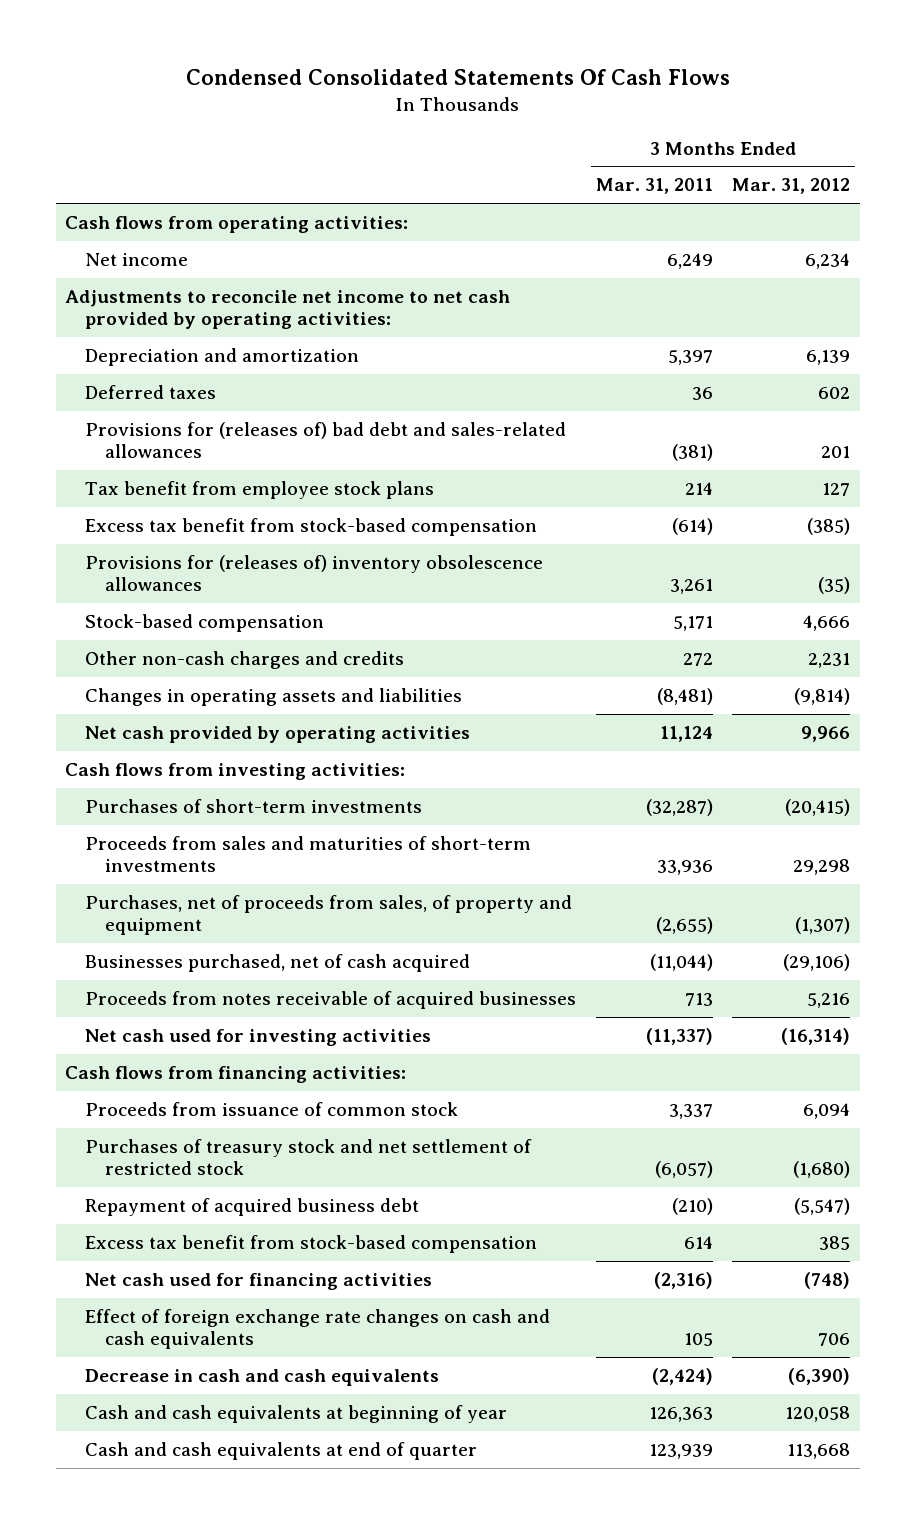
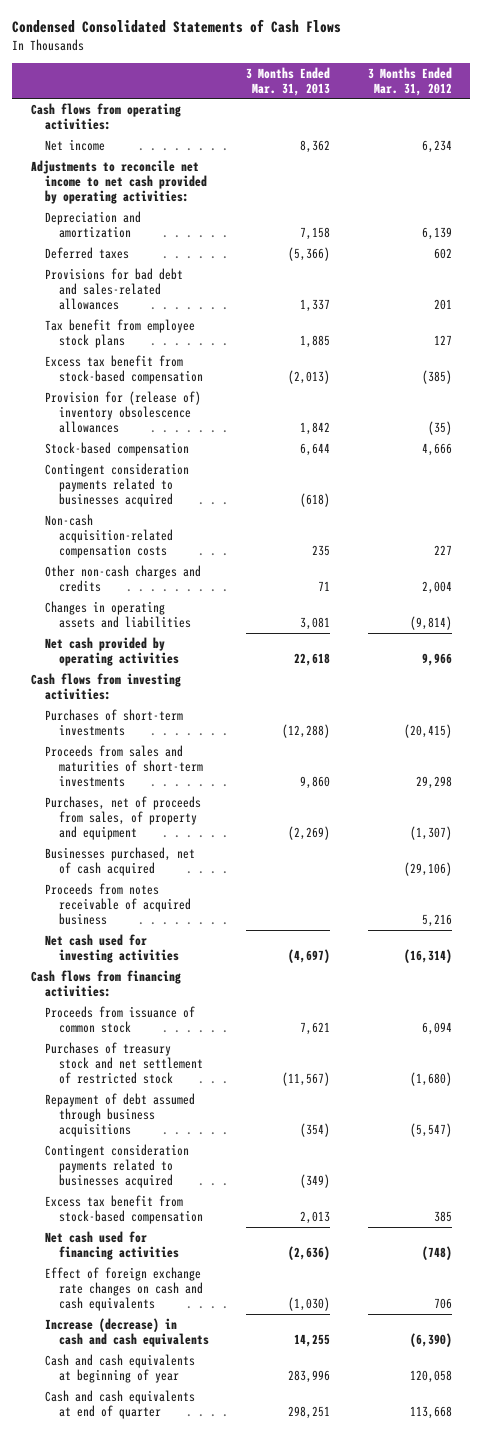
[185,69,730,86] Condensed Consolidated Statements Of Cash Flows -> [12,19,342,34] Condensed Consolidated Statements of Cash Flows
[595,178,713,195] Mar. 31, 2011 -> none
none -> [246,66,331,96] 3 Months Ended Mar. 31, 2013
[85,421,567,459] Provisions for (releases of) bad debt and sales-related allowances -> [44,267,183,310] Provisions for bad debt and sales-related allowances
[85,554,544,592] Provisions for (releases of) inventory obsolescence allowances -> [44,390,201,433] Provision for (release of) inventory obsolescence allowances
none -> [44,462,189,507] Contingent consideration payments related to businesses acquired
none -> [44,513,173,558] Non-cash acquisition-related compensation costs
[807,652,850,668] 2,231 -> [421,580,452,594] 2,004
[85,990,577,1009] Proceeds from notes receivable of acquired businesses -> [44,882,191,925] Proceeds from notes receivable of acquired business
[85,1197,420,1216] Repayment of acquired business debt -> [44,1092,195,1137] Repayment of debt assumed through business acquisitions
none -> [44,1143,189,1188] Contingent consideration payments related to businesses acquired
[85,1368,440,1386] Decrease in cash and cash equivalents -> [44,1317,209,1347] Increase (decrease) in cash and cash equivalents

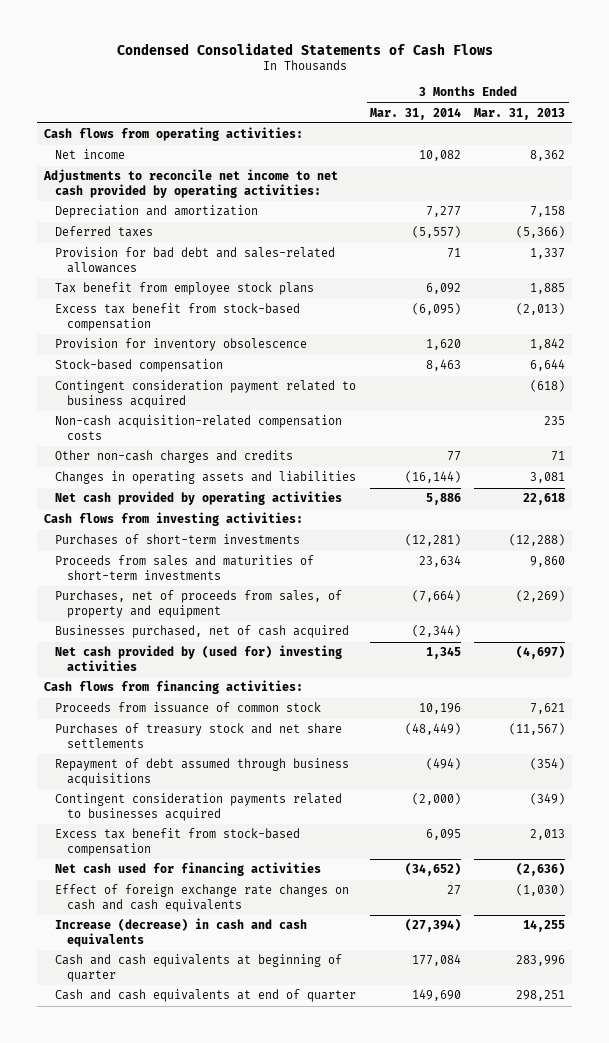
[367,66,452,96] 3 Months Ended Mar. 31, 2012 -> none
none -> [369,107,461,120] Mar. 31, 2014
[44,267,183,310] Provisions for bad debt and sales-related allowances -> [55,247,336,273] Provision for bad debt and sales-related allowances
[44,390,201,433] Provision for (release of) inventory obsolescence allowances -> [55,338,308,352] Provision for inventory obsolescence
[44,462,189,507] Contingent consideration payments related to businesses acquired -> [55,380,357,408] Contingent consideration payment related to business acquired
[44,882,191,925] Proceeds from notes receivable of acquired business -> none
[44,933,179,963] Net cash used for investing activities -> [55,645,343,671] Net cash provided by (used for) investing activities
[44,1041,203,1084] Purchases of treasury stock and net settlement of restricted stock -> [55,723,343,748] Purchases of treasury stock and net share settlements
[44,1353,195,1383] Cash and cash equivalents at beginning of year -> [55,954,343,982] Cash and cash equivalents at beginning of quarter

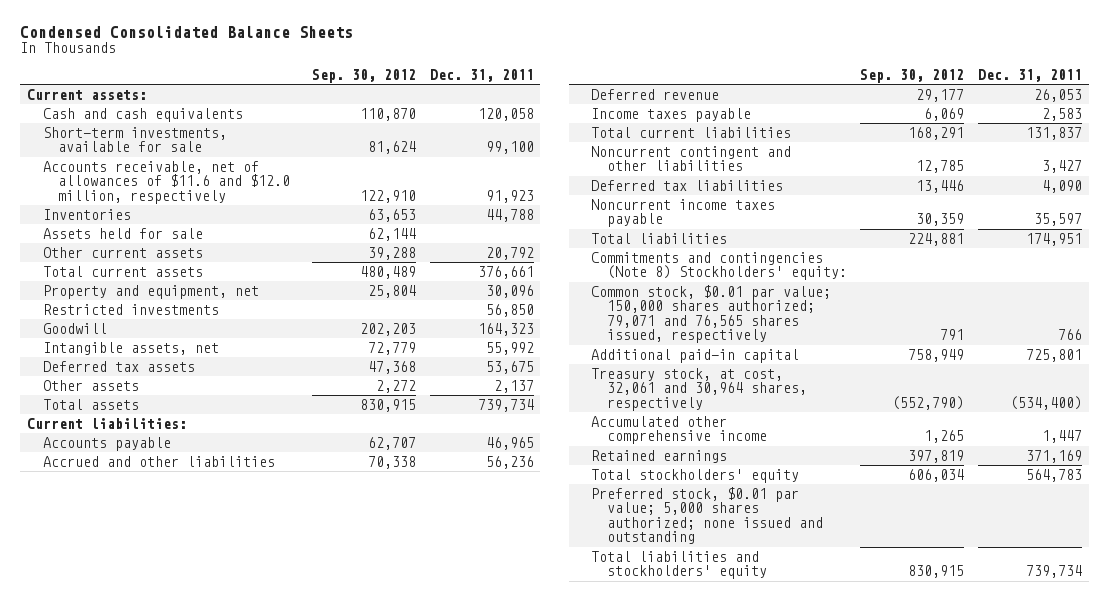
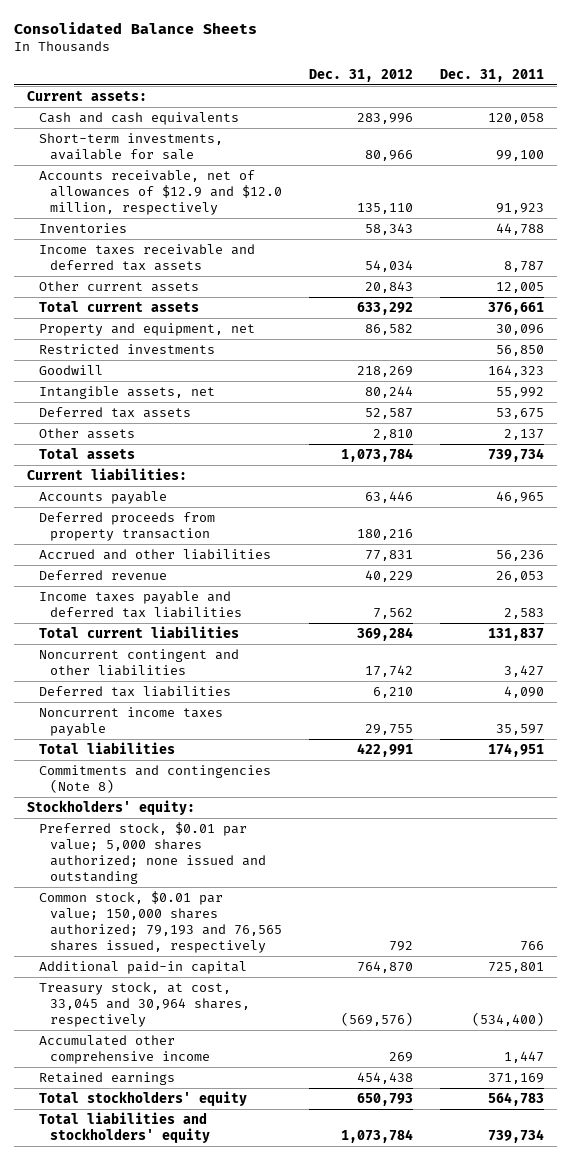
[20,26,354,39] Condensed Consolidated Balance Sheets -> [13,21,257,34] Consolidated Balance Sheets
[311,68,416,83] Sep. 30, 2012 -> none
none -> [308,68,413,82] Dec. 31, 2012
[42,160,291,204] Accounts receivable, net of allowances of $11.6 and $12.0 million, respectively -> [38,169,283,216] Accounts receivable, net of allowances of $12.9 and $12.0 million, respectively
[42,227,203,239] Assets held for sale -> none
none -> [38,243,255,271] Income taxes receivable and deferred tax assets
[485,246,534,260] 20,792 -> [495,281,544,293] 12,005
none -> [38,511,215,541] Deferred proceeds from property transaction
[591,107,752,122] Income taxes payable -> [38,590,243,618] Income taxes payable and deferred tax liabilities
[591,251,847,281] Commitments and contingencies (Note 8) Stockholders' equity: -> [38,764,271,793] Commitments and contingencies (Note 8)
none -> [27,799,196,815] Stockholders' equity:
[591,486,823,545] Preferred stock, $0.01 par value; 5,000 shares authorized; none issued and outstanding -> [38,821,267,885] Preferred stock, $0.01 par value; 5,000 shares authorized; none issued and outstanding
[591,284,832,344] Common stock, $0.01 par value; 150,000 shares authorized; 79,071 and 76,565 shares issued, respectively -> [38,890,283,954] Common stock, $0.01 par value; 150,000 shares authorized; 79,193 and 76,565 shares issued, respectively
[591,367,807,411] Treasury stock, at cost, 32,061 and 30,964 shares, respectively -> [38,981,251,1028] Treasury stock, at cost, 33,045 and 30,964 shares, respectively

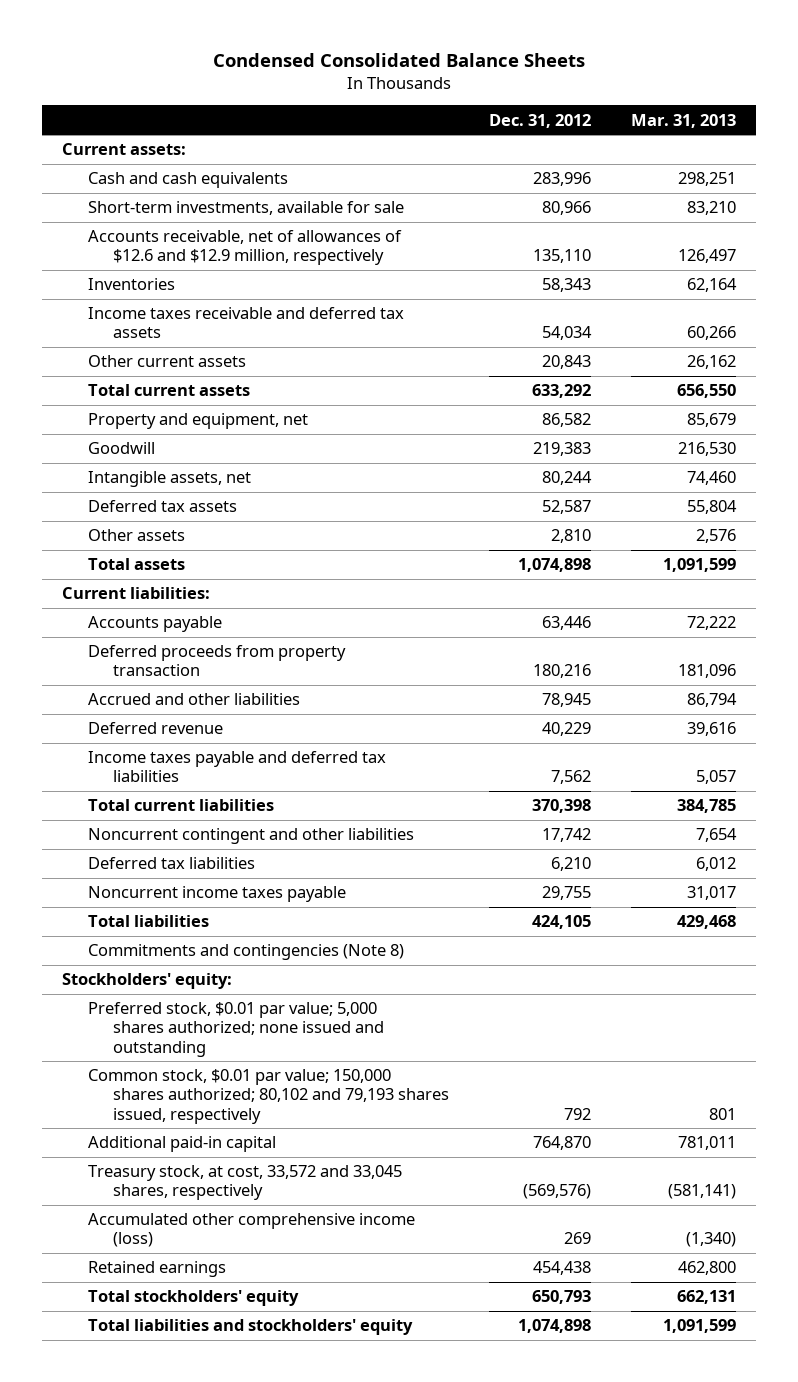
[13,21,257,34] Consolidated Balance Sheets -> [213,53,586,68] Condensed Consolidated Balance Sheets
[439,68,544,82] Dec. 31, 2011 -> none
none -> [631,113,737,128] Mar. 31, 2013
[38,169,283,216] Accounts receivable, net of allowances of $12.9 and $12.0 million, respectively -> [87,230,402,266] Accounts receivable, net of allowances of $12.6 and $12.9 million, respectively
[38,343,215,354] Restricted investments -> none
[356,365,413,377] 218,269 -> [533,442,592,457] 219,383
[340,447,413,462] 1,073,784 -> [518,558,592,573] 1,074,898
[364,549,413,561] 77,831 -> [542,693,592,708] 78,945
[356,626,413,641] 369,284 -> [532,799,592,814] 370,398
[356,742,413,757] 422,991 -> [532,915,592,930] 424,105
[38,890,283,954] Common stock, $0.01 par value; 150,000 shares authorized; 79,193 and 76,565 shares issued, respectively -> [87,1069,450,1124] Common stock, $0.01 par value; 150,000 shares authorized; 80,102 and 79,193 shares issued, respectively
[38,981,251,1028] Treasury stock, at cost, 33,045 and 30,964 shares, respectively -> [87,1165,402,1201] Treasury stock, at cost, 33,572 and 33,045 shares, respectively
[38,1034,211,1064] Accumulated other comprehensive income -> [87,1213,415,1248] Accumulated other comprehensive income (loss)
[340,1128,413,1143] 1,073,784 -> [518,1319,592,1334] 1,074,898

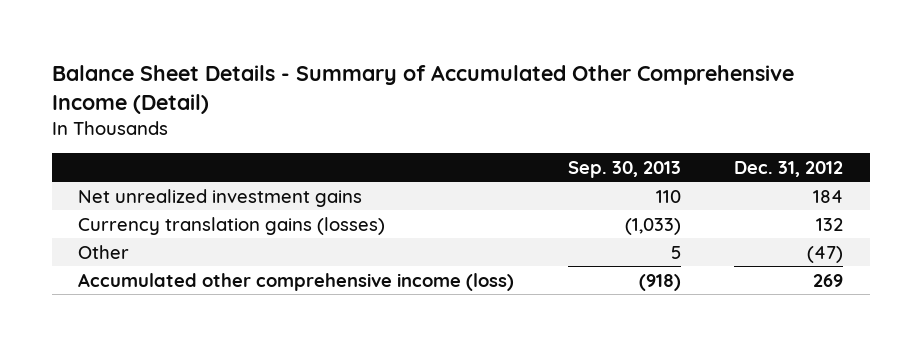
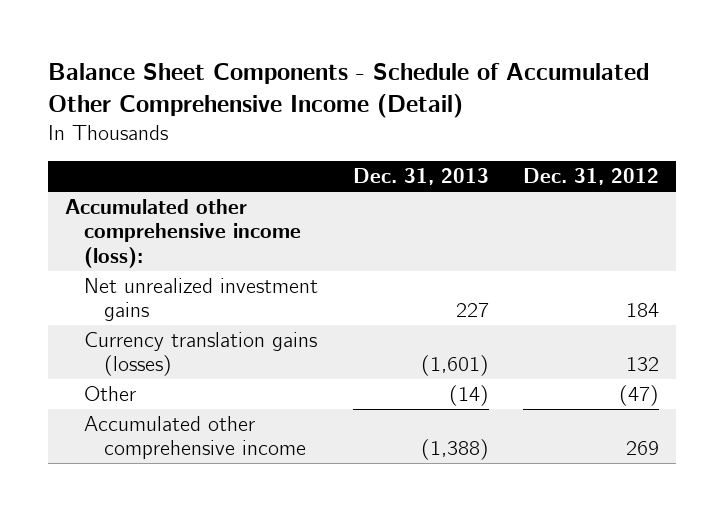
[51,64,794,114] Balance Sheet Details - Summary of Accumulated Other Comprehensive Income (Detail) -> [47,63,649,119] Balance Sheet Components - Schedule of Accumulated Other Comprehensive Income (Detail)
[567,160,681,178] Sep. 30, 2013 -> none
none -> [352,168,489,186] Dec. 31, 2013
none -> [64,199,302,268] Accumulated other comprehensive income (loss):
[78,272,515,291] Accumulated other comprehensive income (loss) -> [84,416,306,460] Accumulated other comprehensive income

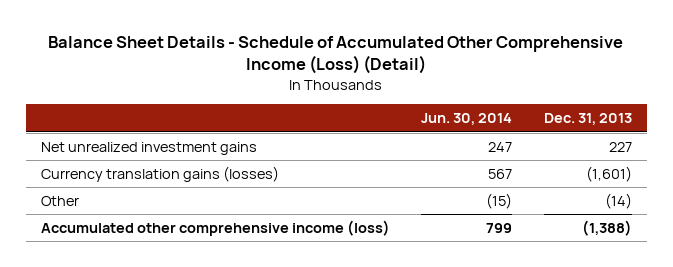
[47,63,649,119] Balance Sheet Components - Schedule of Accumulated Other Comprehensive Income (Detail) -> [48,36,624,75] Balance Sheet Details - Schedule of Accumulated Other Comprehensive Income (Loss) (Detail)
[522,168,659,186] Dec. 31, 2012 -> none
none -> [421,113,513,126] Jun. 30, 2014
[64,199,302,268] Accumulated other comprehensive income (loss): -> none
[84,416,306,460] Accumulated other comprehensive income -> [41,219,391,236] Accumulated other comprehensive income (loss)

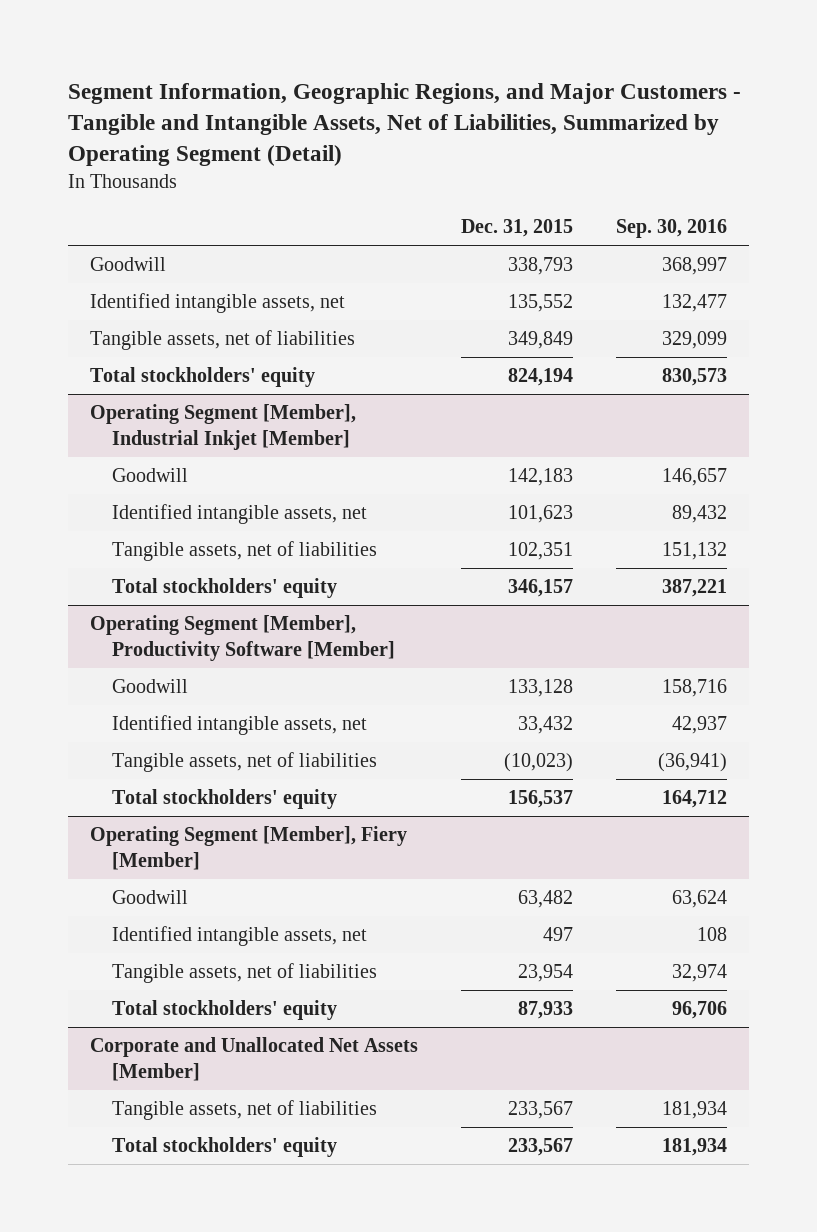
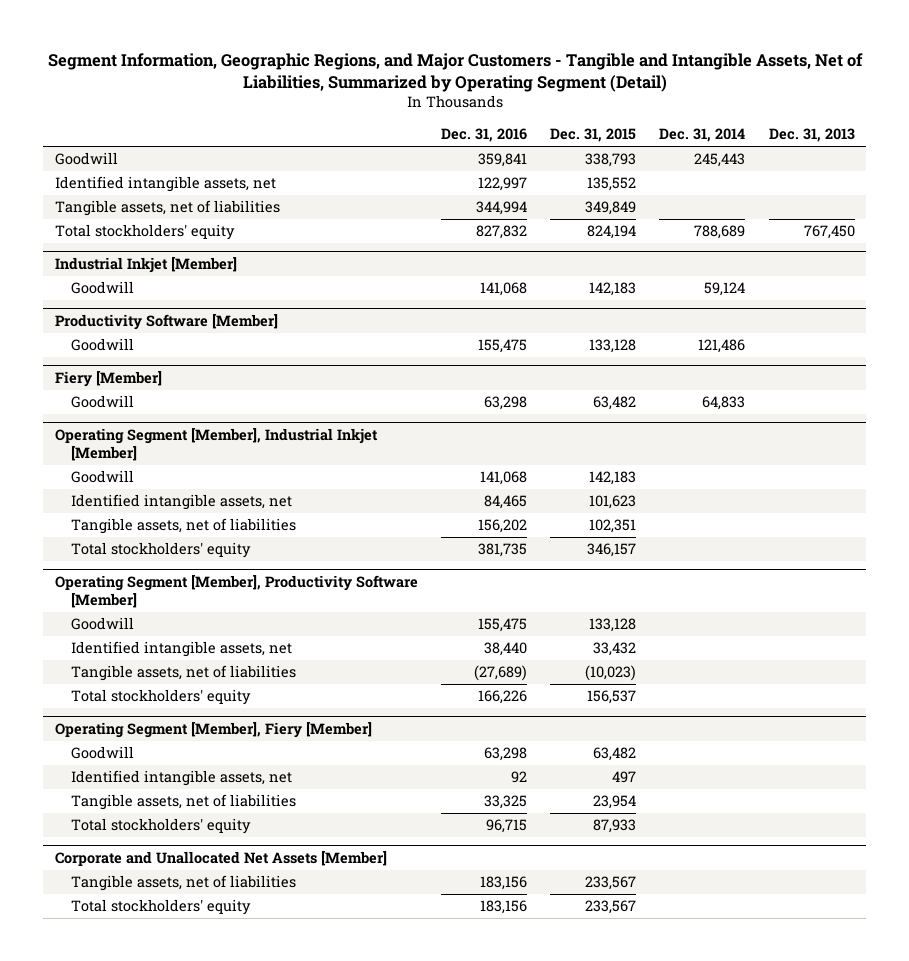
[616,219,728,239] Sep. 30, 2016 -> none
none -> [440,128,527,143] Dec. 31, 2016
none -> [659,128,746,143] Dec. 31, 2014
none -> [768,128,855,143] Dec. 31, 2013
none -> [54,257,237,274] Industrial Inkjet [Member]
none -> [71,281,135,295] Goodwill
none -> [54,314,278,331] Productivity Software [Member]
none -> [71,338,135,352] Goodwill
none -> [54,371,162,388] Fiery [Member]
none -> [71,395,135,409] Goodwill

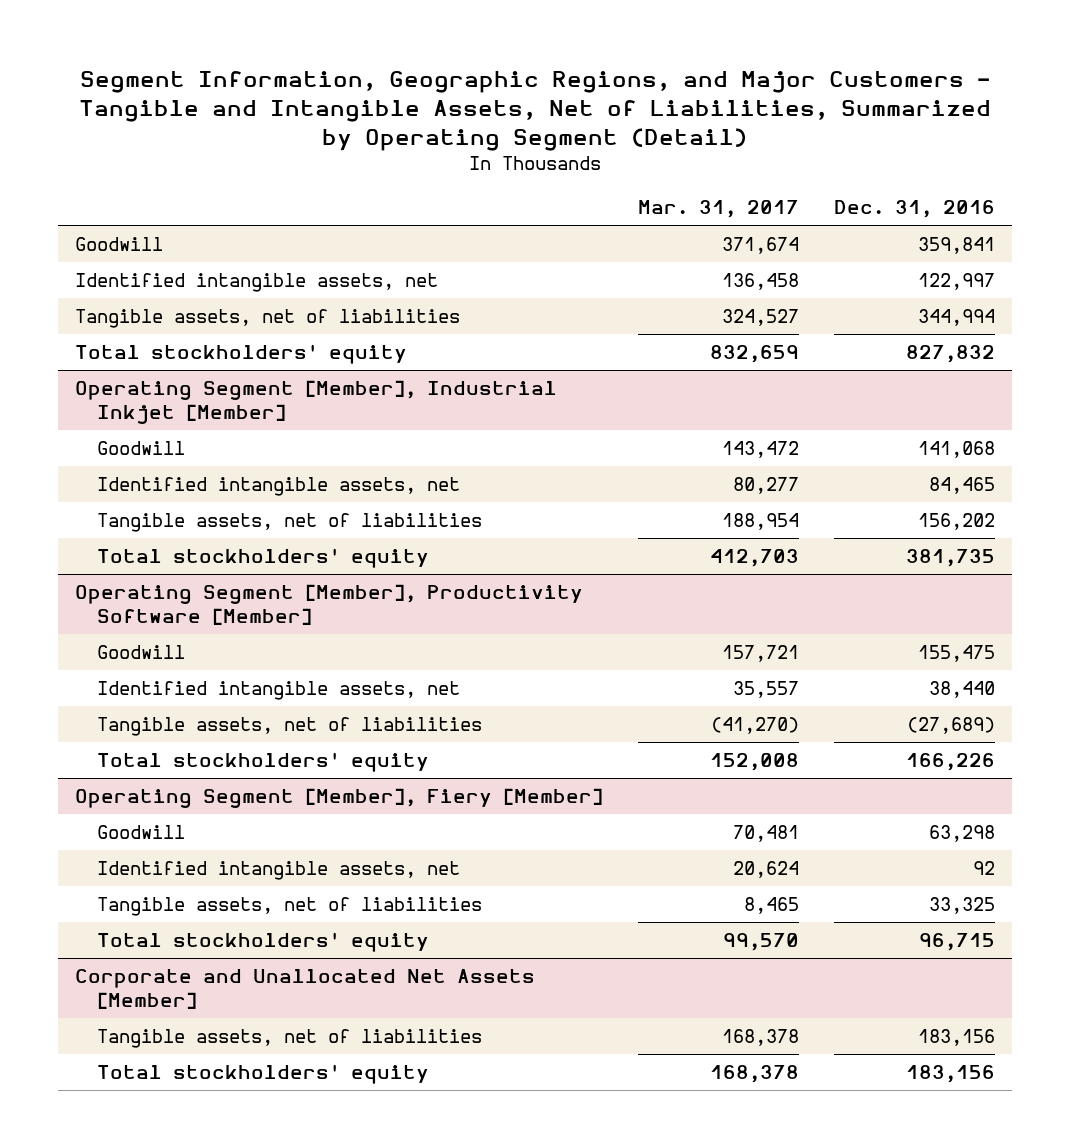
[550,128,637,143] Dec. 31, 2015 -> none
[659,128,746,143] Dec. 31, 2014 -> none
[768,128,855,143] Dec. 31, 2013 -> none
none -> [637,200,799,219] Mar. 31, 2017
[54,257,237,274] Industrial Inkjet [Member] -> none
[71,281,135,295] Goodwill -> none
[54,314,278,331] Productivity Software [Member] -> none
[71,338,135,352] Goodwill -> none
[54,371,162,388] Fiery [Member] -> none
[71,395,135,409] Goodwill -> none

